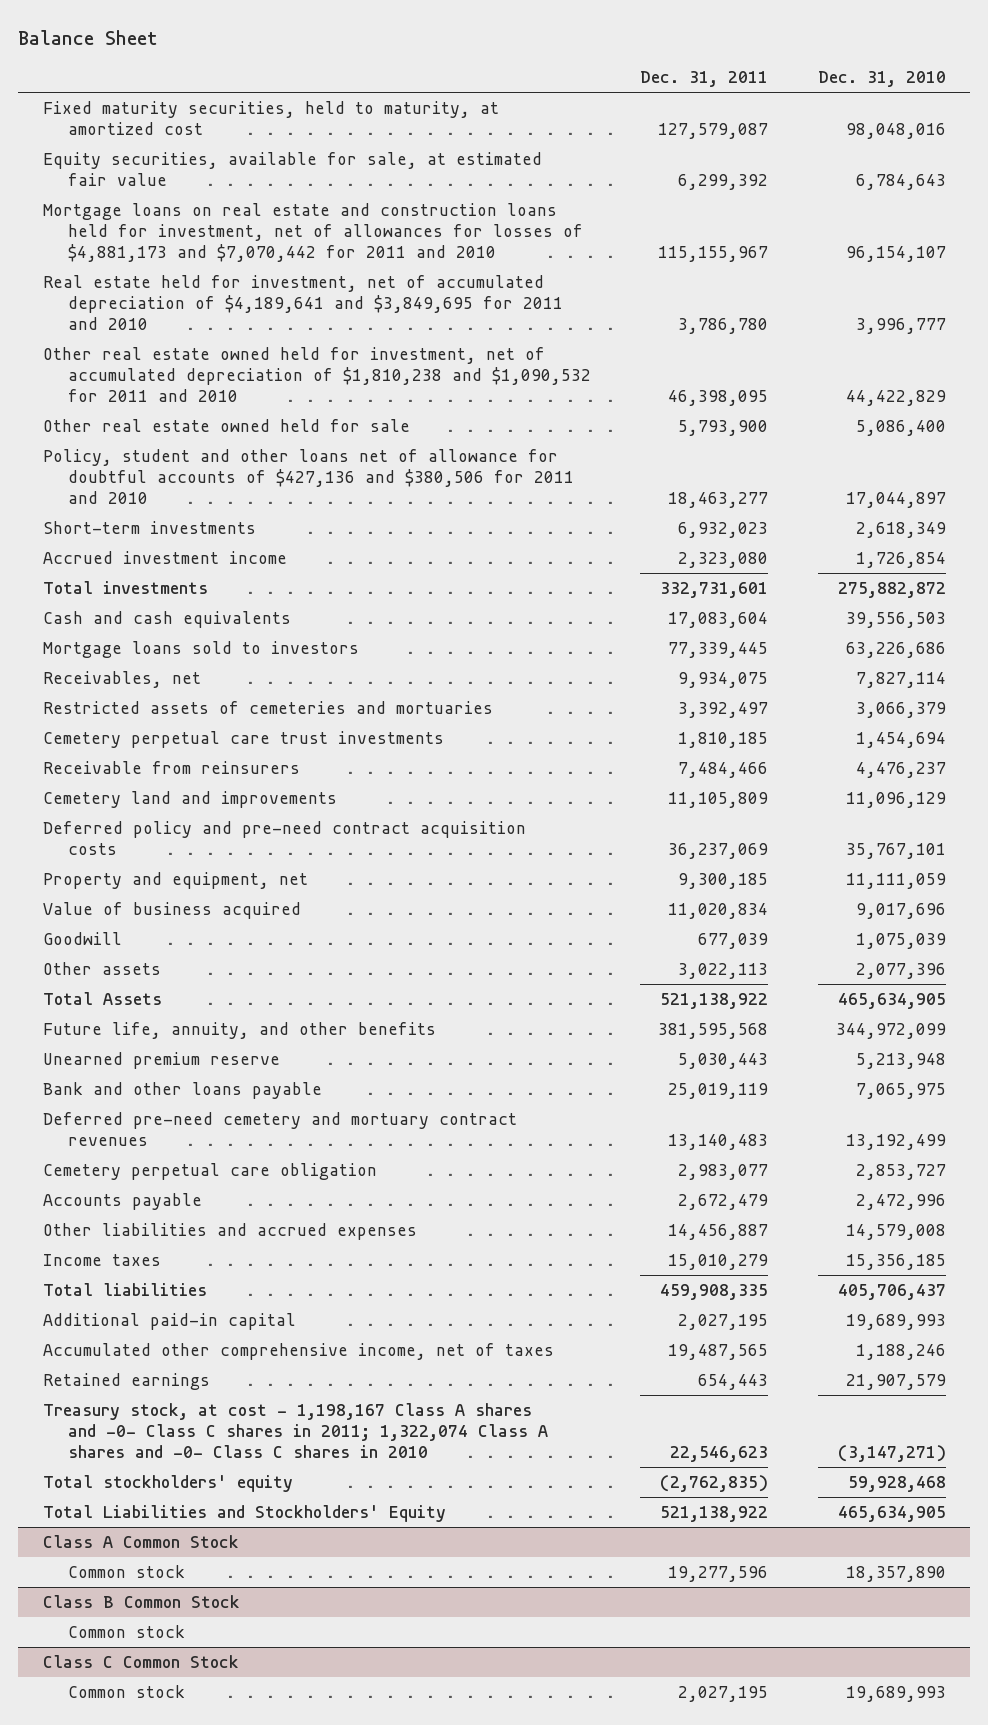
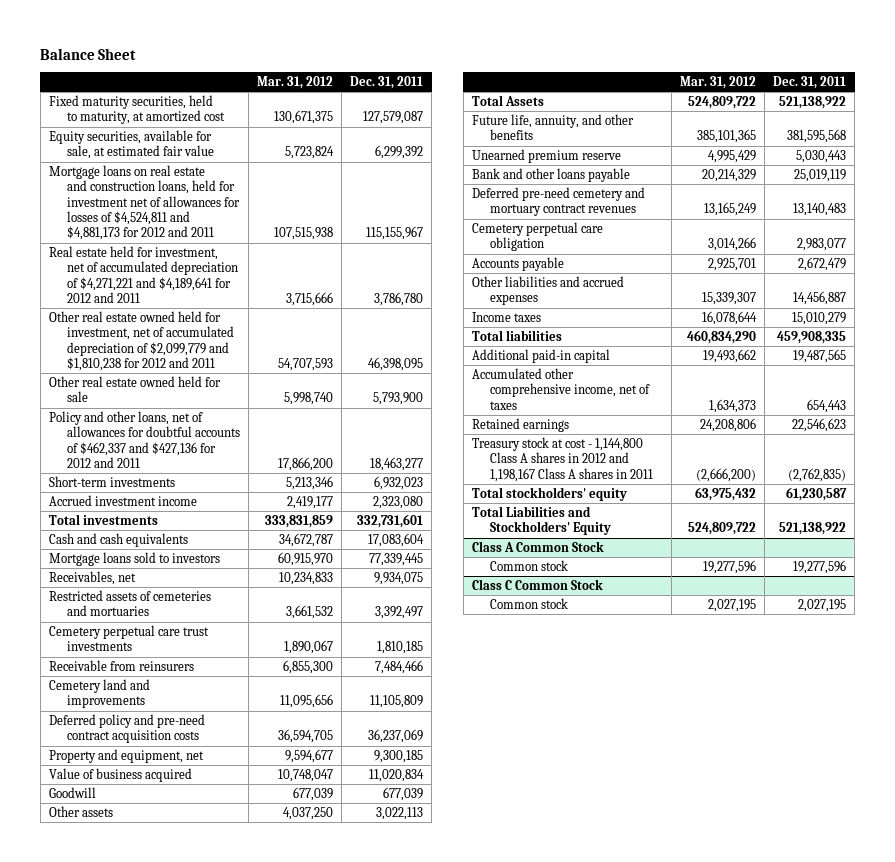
[817,71,946,88] Dec. 31, 2010 -> none
none -> [257,76,334,90] Mar. 31, 2012
[42,202,583,263] Mortgage loans on real estate and construction loans held for investment, net of allowances for losses of $4,881,173 and $7,070,442 for 2011 and 2010 -> [48,164,241,241] Mortgage loans on real estate and construction loans, held for investment net of allowances for losses of $4,524,811 and $4,881,173 for 2012 and 2011
[42,274,563,331] Real estate held for investment, net of accumulated depreciation of $4,189,641 and $3,849,695 for 2011 and 2010 -> [48,245,239,303] Real estate held for investment, net of accumulated depreciation of $4,271,221 and $4,189,641 for 2012 and 2011
[42,346,591,403] Other real estate owned held for investment, net of accumulated depreciation of $1,810,238 and $1,090,532 for 2011 and 2010 -> [48,310,235,371] Other real estate owned held for investment, net of accumulated depreciation of $2,099,779 and $1,810,238 for 2012 and 2011
[42,448,574,505] Policy, student and other loans net of allowance for doubtful accounts of $427,136 and $380,506 for 2011 and 2010 -> [48,410,241,468] Policy and other loans, net of allowances for doubtful accounts of $462,337 and $427,136 for 2012 and 2011
[678,1313,769,1330] 2,027,195 -> [793,348,847,363] 19,487,565
[668,1343,769,1360] 19,487,565 -> [807,398,847,413] 654,443
[698,1373,769,1390] 654,443 -> [792,417,847,432] 22,546,623
[42,1402,548,1459] Treasury stock, at cost - 1,198,167 Class A shares and -0- Class C shares in 2011; 1,322,074 Class A shares and -0- Class C shares in 2010 -> [471,436,654,482] Treasury stock at cost - 1,144,800 Class A shares in 2012 and 1,198,167 Class A shares in 2011
[670,1446,769,1463] 22,546,623 -> [788,467,847,482] (2,762,835)
[660,1474,769,1492] (2,762,835) -> [786,486,848,501] 61,230,587
[42,1594,240,1608] Class B Common Stock -> none
[67,1624,185,1638] Common stock -> none

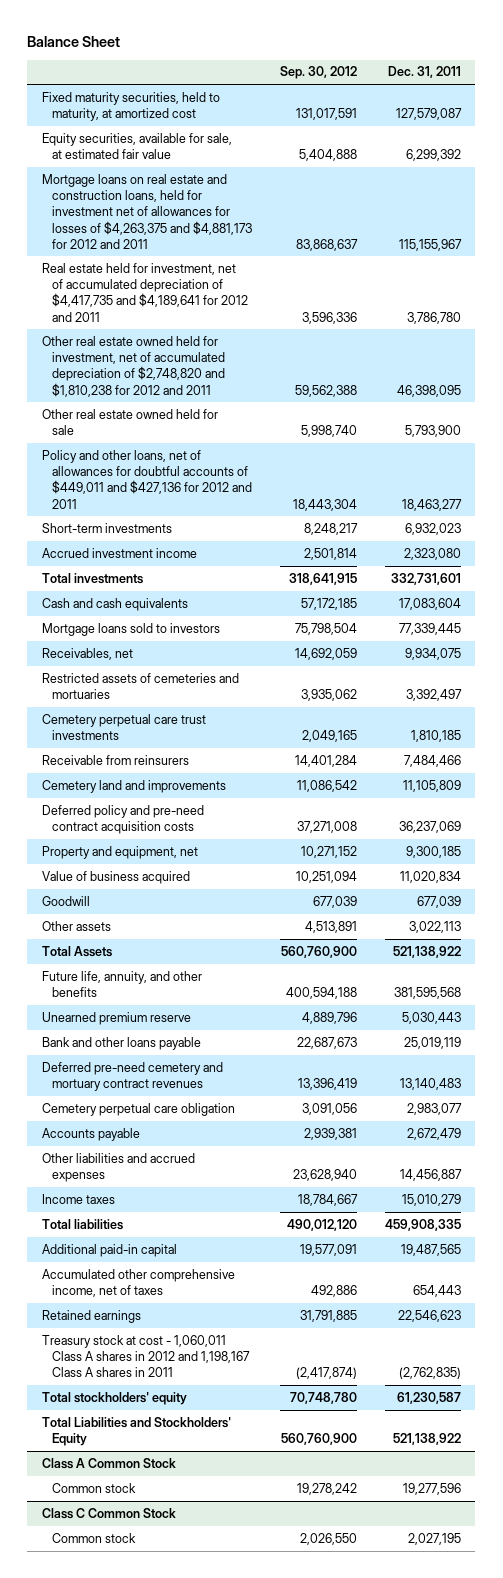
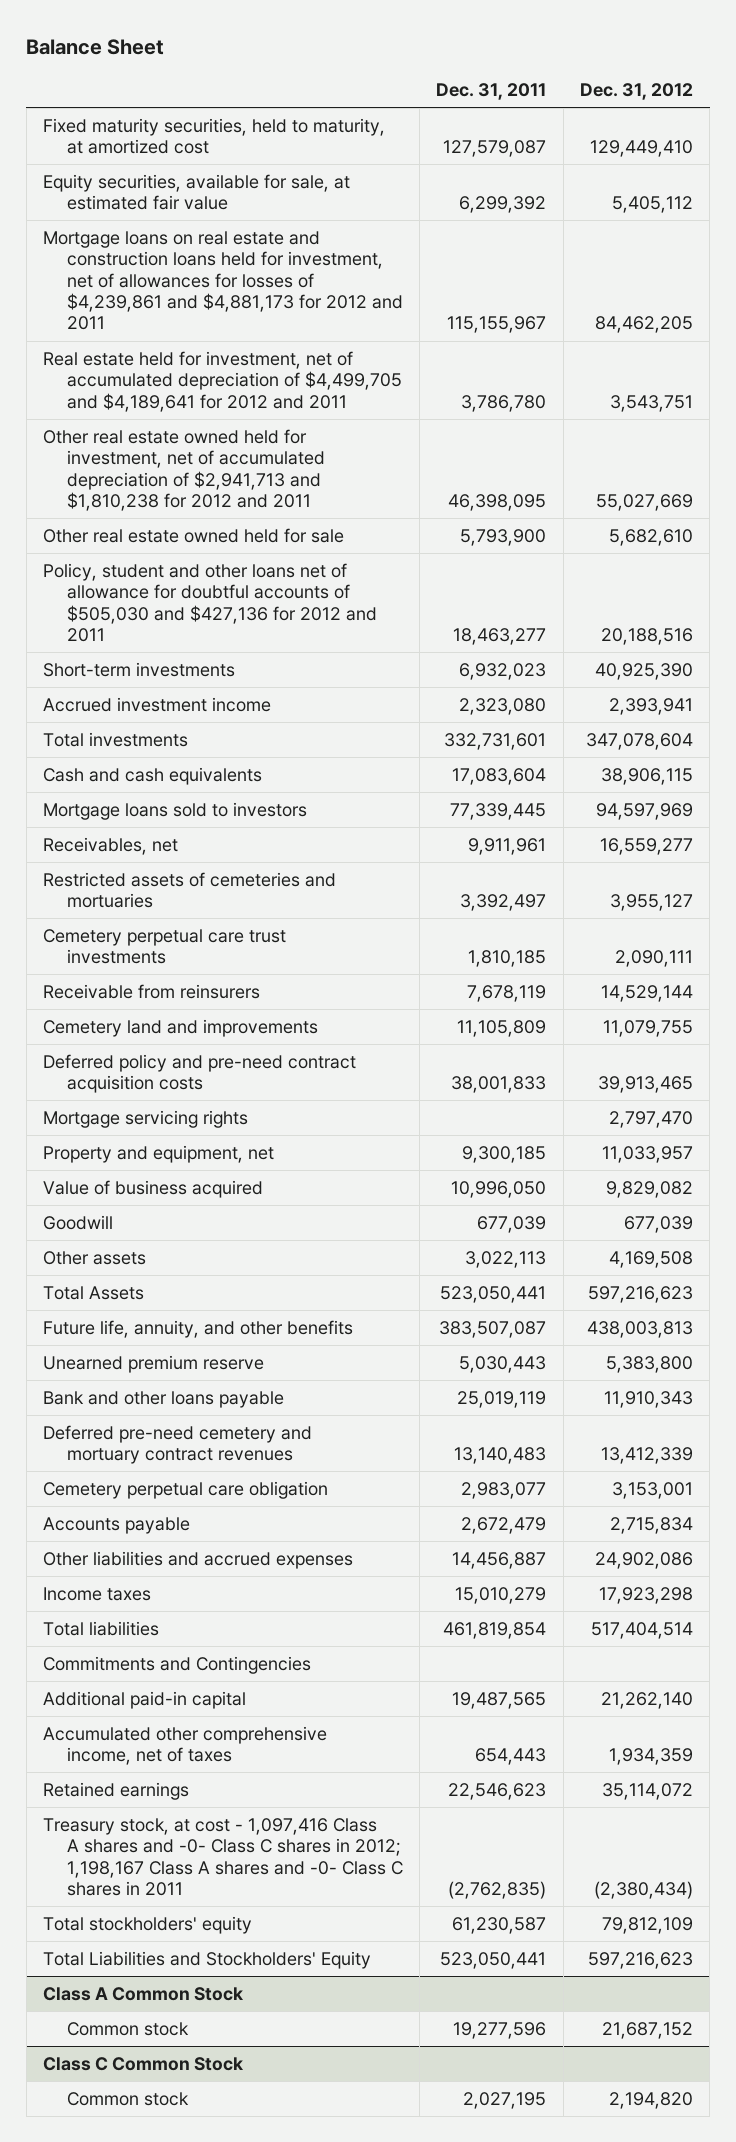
[280,66,358,80] Sep. 30, 2012 -> none
none -> [580,82,694,100] Dec. 31, 2012
[41,173,252,249] Mortgage loans on real estate and construction loans, held for investment net of allowances for losses of $4,263,375 and $4,881,173 for 2012 and 2011 -> [42,230,403,331] Mortgage loans on real estate and construction loans held for investment, net of allowances for losses of $4,239,861 and $4,881,173 for 2012 and 2011
[41,262,248,322] Real estate held for investment, net of accumulated depreciation of $4,417,735 and $4,189,641 for 2012 and 2011 -> [42,350,402,412] Real estate held for investment, net of accumulated depreciation of $4,499,705 and $4,189,641 for 2012 and 2011
[41,335,225,397] Other real estate owned held for investment, net of accumulated depreciation of $2,748,820 and $1,810,238 for 2012 and 2011 -> [42,428,325,512] Other real estate owned held for investment, net of accumulated depreciation of $2,941,713 and $1,810,238 for 2012 and 2011
[41,449,252,509] Policy and other loans, net of allowances for doubtful accounts of $449,011 and $427,136 for 2012 and 2011 -> [42,562,377,643] Policy, student and other loans net of allowance for doubtful accounts of $505,030 and $427,136 for 2012 and 2011
[405,647,462,660] 9,934,075 -> [468,837,547,855] 9,911,961
[404,754,462,767] 7,484,466 -> [467,984,547,1002] 7,678,119
[399,821,462,834] 36,237,069 -> [451,1076,547,1094] 38,001,833
none -> [42,1109,248,1128] Mortgage servicing rights
[400,870,462,883] 11,020,834 -> [451,1180,547,1198] 10,996,050
[393,945,462,958] 521,138,922 -> [440,1285,547,1303] 523,050,441
[394,987,462,1000] 381,595,568 -> [439,1320,547,1338] 383,507,087
[385,1218,462,1231] 459,908,335 -> [443,1621,547,1639] 461,819,854
none -> [42,1655,311,1674] Commitments and Contingencies
[41,1334,250,1378] Treasury stock at cost - 1,060,011 Class A shares in 2012 and 1,198,167 Class A shares in 2011 -> [42,1817,403,1897] Treasury stock, at cost - 1,097,416 Class A shares and -0- Class C shares in 2012; 1,198,167 Class A shares and -0- Class C shares in 2011
[393,1433,462,1446] 521,138,922 -> [440,1951,547,1969] 523,050,441

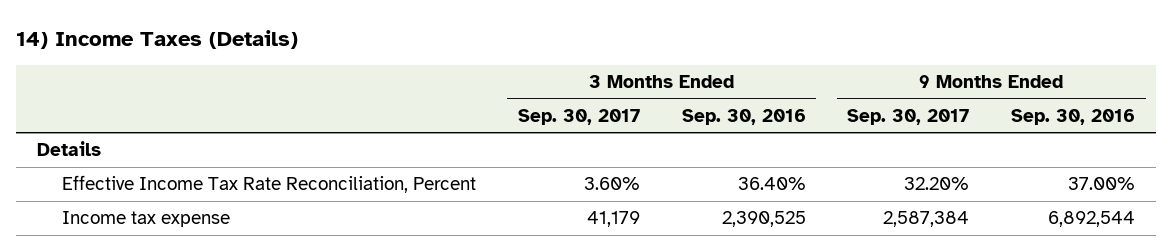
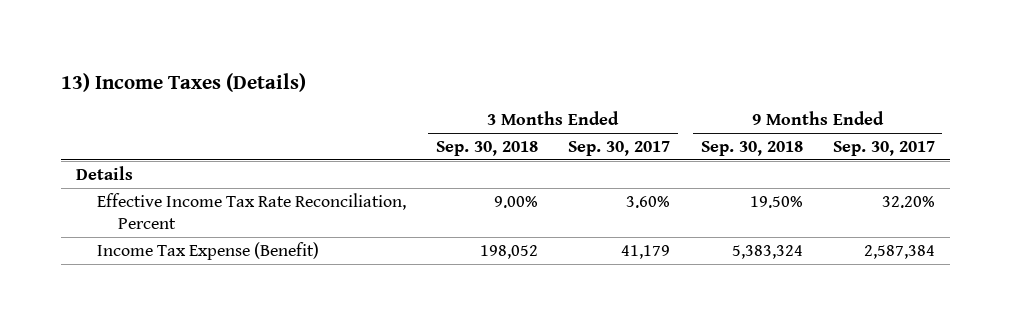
[15,29,298,49] 14) Income Taxes (Details) -> [60,72,306,92] 13) Income Taxes (Details)
[681,108,806,125] Sep. 30, 2016 -> none
[1011,108,1136,125] Sep. 30, 2016 -> none
none -> [436,141,539,157] Sep. 30, 2018
none -> [700,141,803,157] Sep. 30, 2018
[61,211,230,228] Income tax expense -> [96,241,319,260] Income Tax Expense (Benefit)

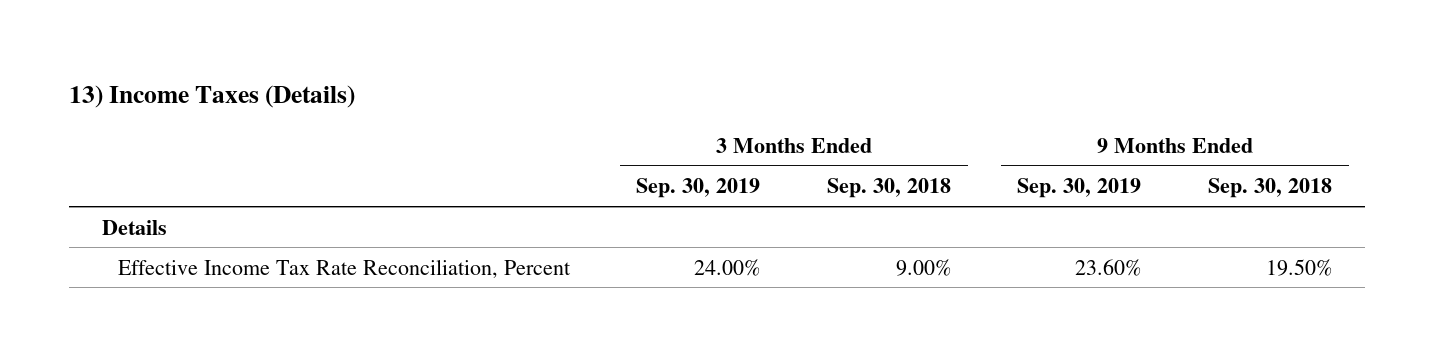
[568,141,671,157] Sep. 30, 2017 -> none
[832,141,935,157] Sep. 30, 2017 -> none
none -> [636,178,761,199] Sep. 30, 2019
none -> [1017,178,1142,199] Sep. 30, 2019
[96,241,319,260] Income Tax Expense (Benefit) -> none

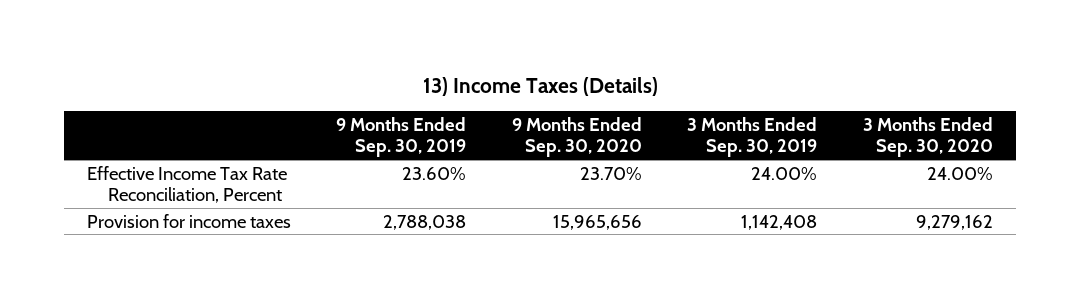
[826,178,951,199] Sep. 30, 2018 -> none
[1207,178,1332,199] Sep. 30, 2018 -> none
none -> [511,116,642,158] 9 Months Ended Sep. 30, 2020
none -> [862,116,993,158] 3 Months Ended Sep. 30, 2020
[102,219,168,235] Details -> none
none -> [86,213,291,228] Provision for income taxes

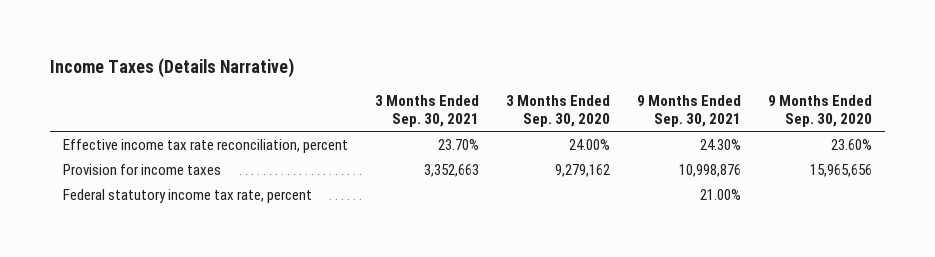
[422,76,658,96] 13) Income Taxes (Details) -> [49,58,294,79] Income Taxes (Details Narrative)
[336,116,467,158] 9 Months Ended Sep. 30, 2019 -> none
[687,116,818,158] 3 Months Ended Sep. 30, 2019 -> none
none -> [375,95,480,128] 3 Months Ended Sep. 30, 2021
none -> [636,95,741,128] 9 Months Ended Sep. 30, 2021
[86,165,287,204] Effective Income Tax Rate Reconciliation, Percent -> [63,138,349,153] Effective income tax rate reconciliation, percent
[579,166,642,180] 23.70% -> [830,138,872,150] 23.60%
none -> [63,188,313,203] Federal statutory income tax rate, percent

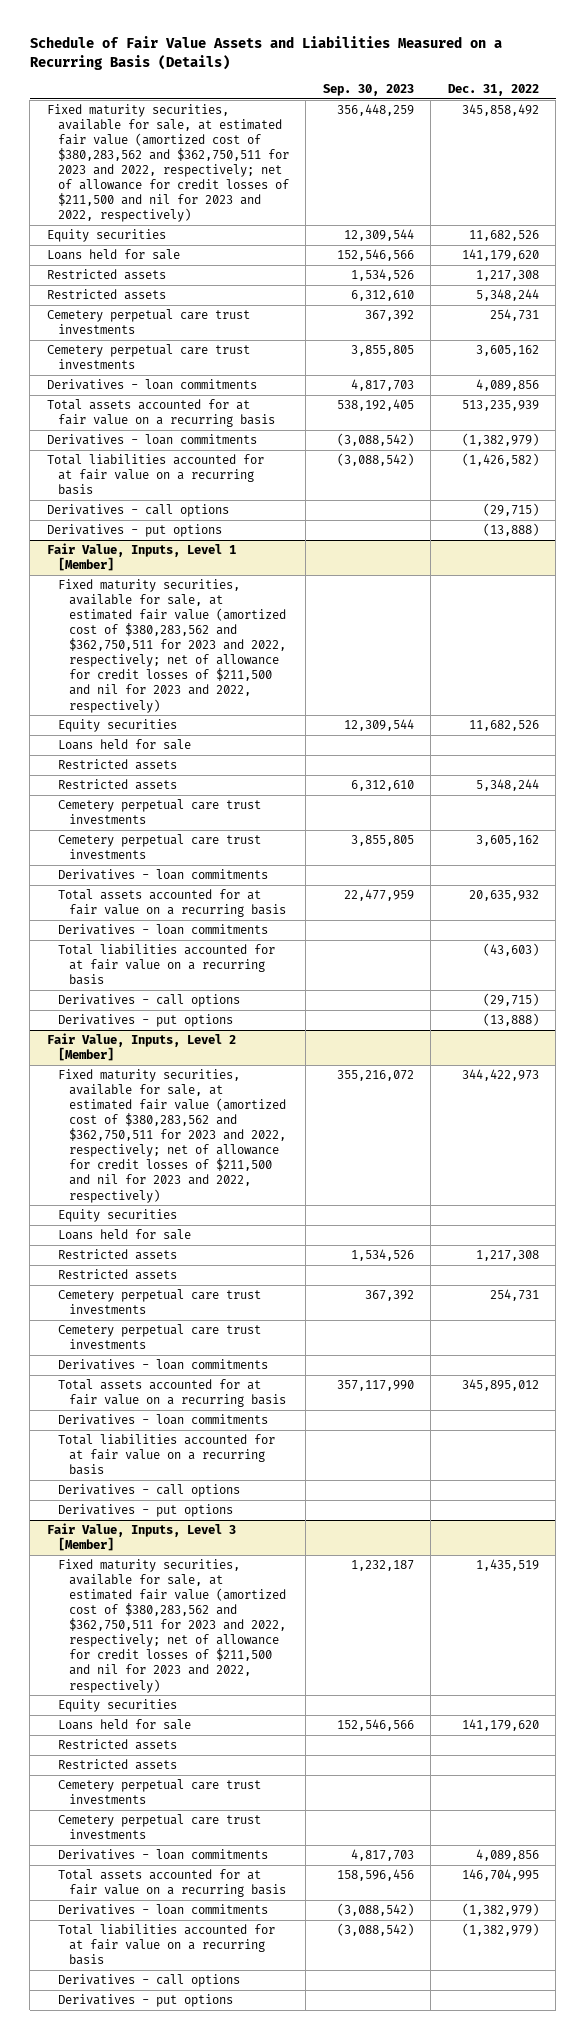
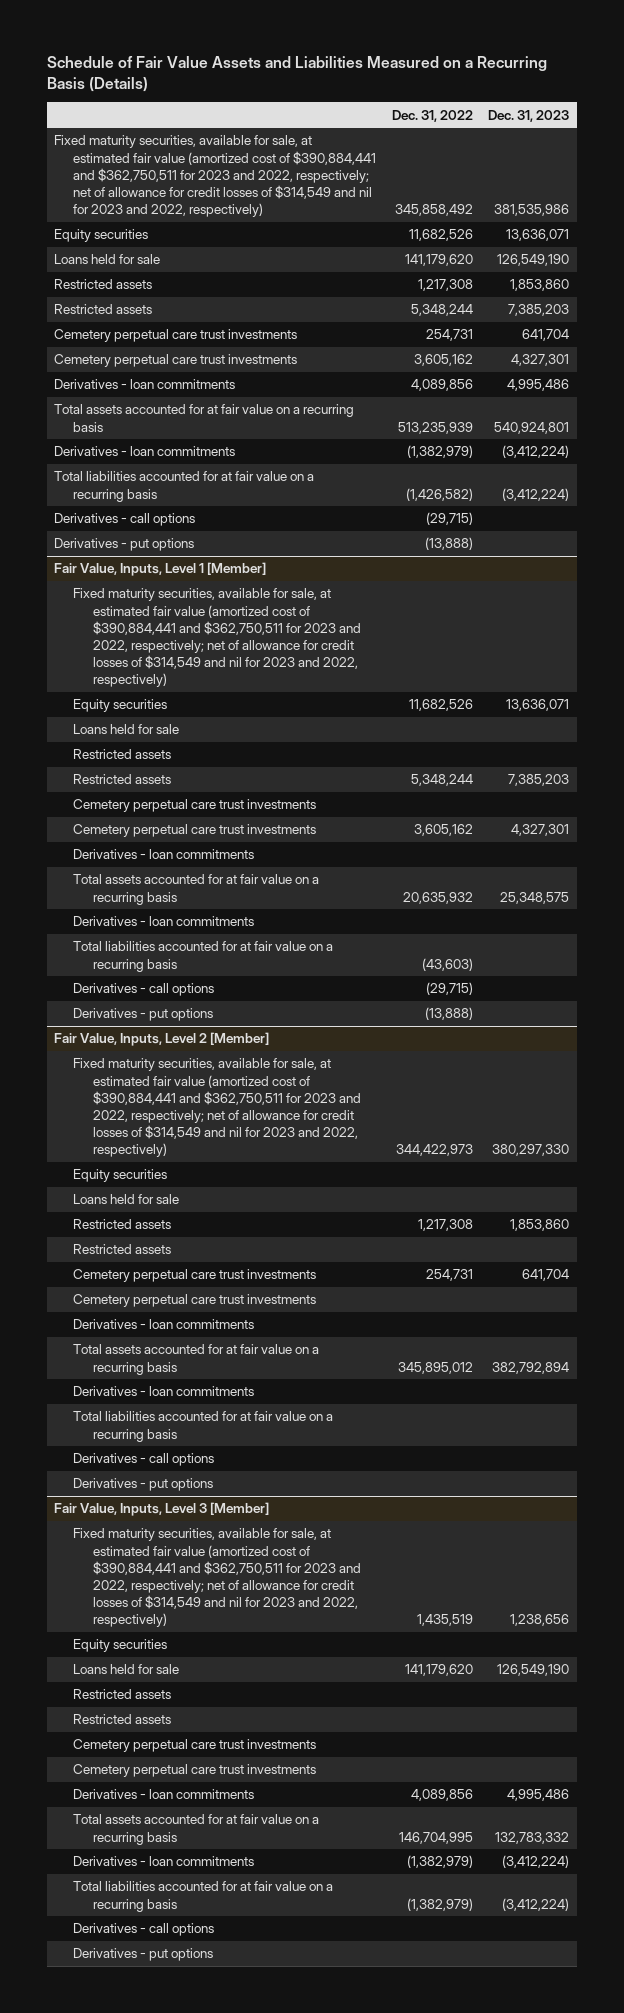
[322,83,414,96] Sep. 30, 2023 -> none
none -> [488,109,570,122] Dec. 31, 2023
[46,104,289,223] Fixed maturity securities, available for sale, at estimated fair value (amortized cost of $380,283,562 and $362,750,511 for 2023 and 2022, respectively; net of allowance for credit losses of $211,500 and nil for 2023 and 2022, respectively) -> [54,135,377,218] Fixed maturity securities, available for sale, at estimated fair value (amortized cost of $390,884,441 and $362,750,511 for 2023 and 2022, respectively; net of allowance for credit losses of $314,549 and nil for 2023 and 2022, respectively)
[57,579,286,713] Fixed maturity securities, available for sale, at estimated fair value (amortized cost of $380,283,562 and $362,750,511 for 2023 and 2022, respectively; net of allowance for credit losses of $211,500 and nil for 2023 and 2022, respectively) -> [73,588,361,688] Fixed maturity securities, available for sale, at estimated fair value (amortized cost of $390,884,441 and $362,750,511 for 2023 and 2022, respectively; net of allowance for credit losses of $314,549 and nil for 2023 and 2022, respectively)
[57,1069,286,1203] Fixed maturity securities, available for sale, at estimated fair value (amortized cost of $380,283,562 and $362,750,511 for 2023 and 2022, respectively; net of allowance for credit losses of $211,500 and nil for 2023 and 2022, respectively) -> [73,1058,361,1158] Fixed maturity securities, available for sale, at estimated fair value (amortized cost of $390,884,441 and $362,750,511 for 2023 and 2022, respectively; net of allowance for credit losses of $314,549 and nil for 2023 and 2022, respectively)
[57,1559,286,1693] Fixed maturity securities, available for sale, at estimated fair value (amortized cost of $380,283,562 and $362,750,511 for 2023 and 2022, respectively; net of allowance for credit losses of $211,500 and nil for 2023 and 2022, respectively) -> [73,1528,361,1628] Fixed maturity securities, available for sale, at estimated fair value (amortized cost of $390,884,441 and $362,750,511 for 2023 and 2022, respectively; net of allowance for credit losses of $314,549 and nil for 2023 and 2022, respectively)

